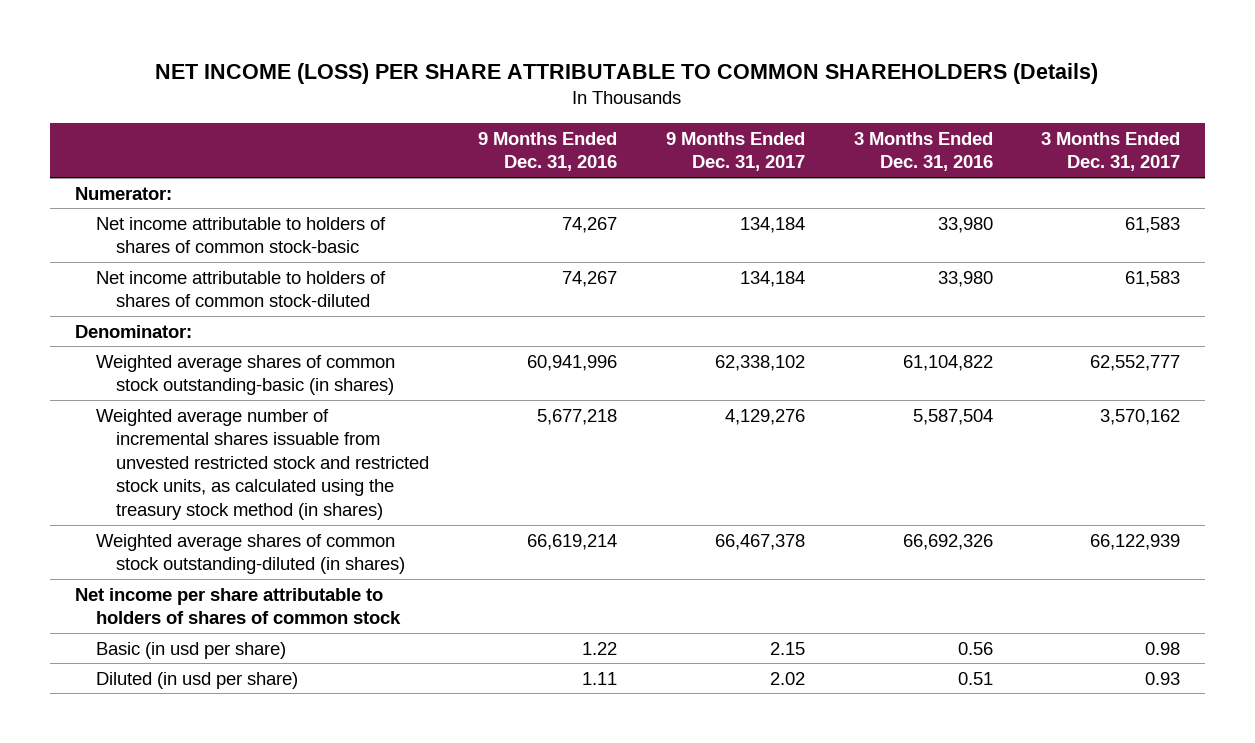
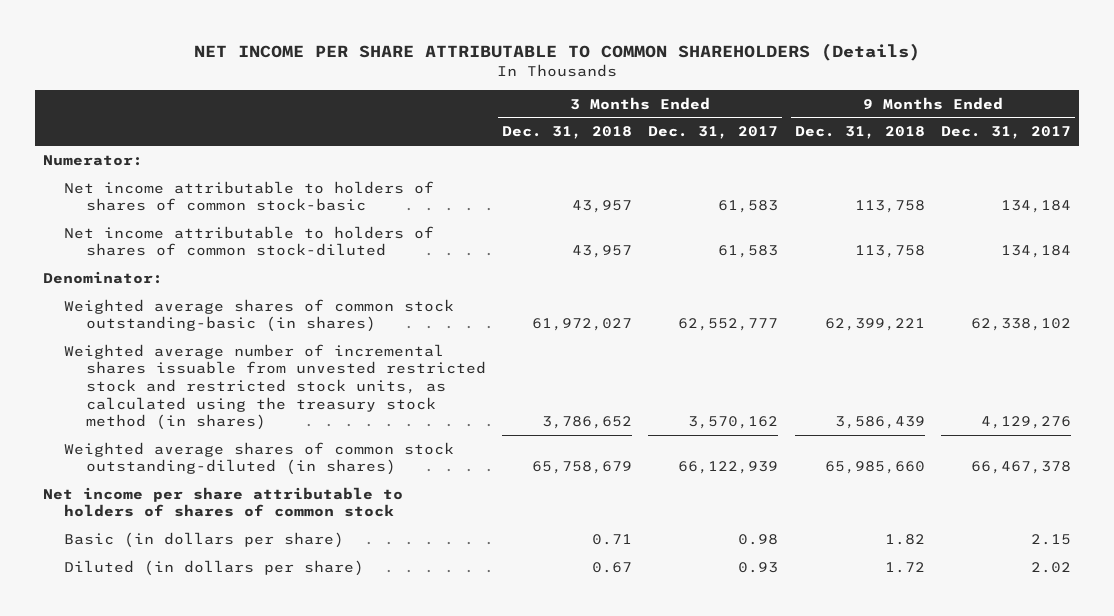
[155,63,1099,85] NET INCOME (LOSS) PER SHARE ATTRIBUTABLE TO COMMON SHAREHOLDERS (Details) -> [194,42,921,61] NET INCOME PER SHARE ATTRIBUTABLE TO COMMON SHAREHOLDERS (Details)
[478,131,618,172] 9 Months Ended Dec. 31, 2016 -> none
[853,131,993,172] 3 Months Ended Dec. 31, 2016 -> none
none -> [502,126,633,140] Dec. 31, 2018
none -> [794,126,925,140] Dec. 31, 2018
[95,641,286,659] Basic (in usd per share) -> [64,531,345,548] Basic (in dollars per share)
[95,671,298,689] Diluted (in usd per share) -> [64,559,365,576] Diluted (in dollars per share)

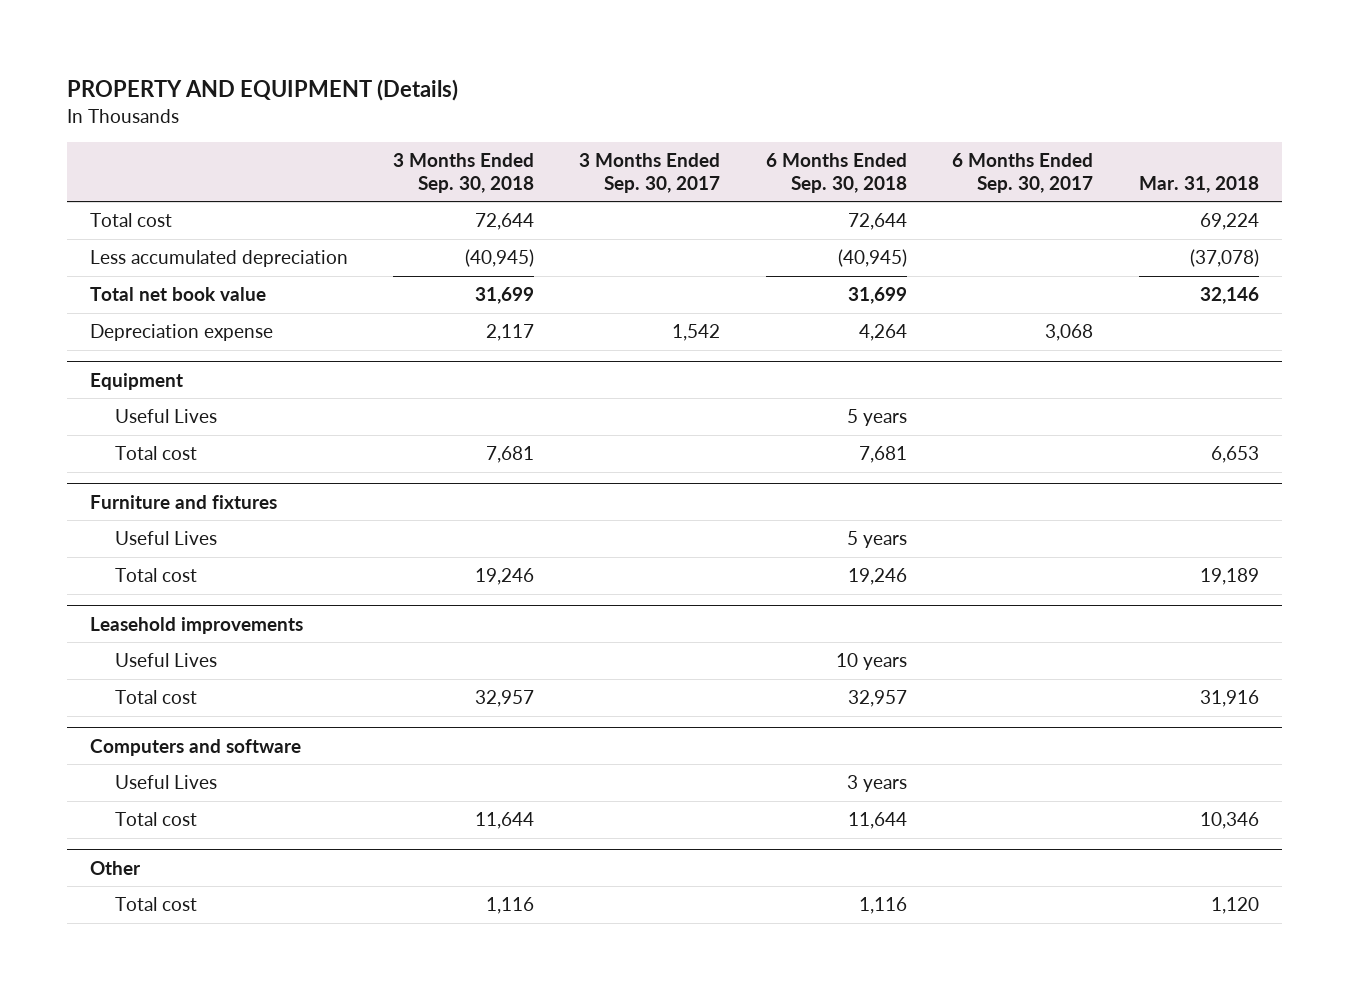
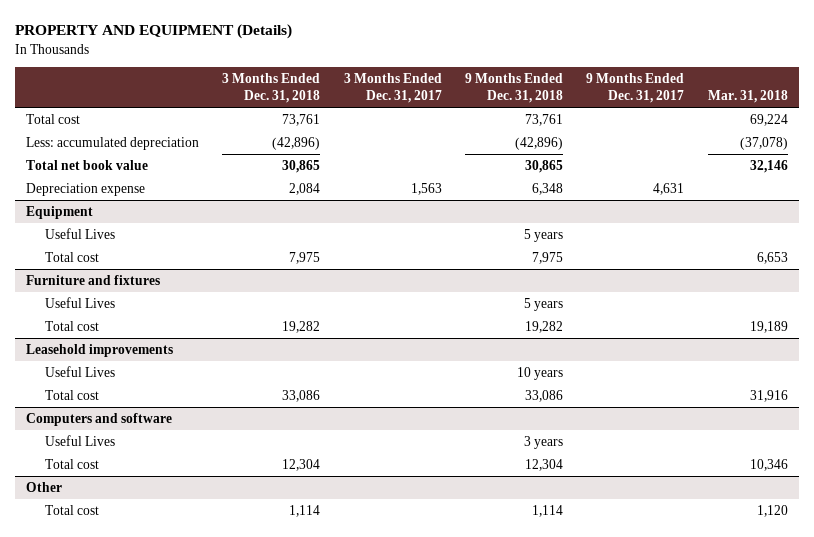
[393,153,535,194] 3 Months Ended Sep. 30, 2018 -> none
[579,153,721,194] 3 Months Ended Sep. 30, 2017 -> none
[765,153,907,194] 6 Months Ended Sep. 30, 2018 -> none
[952,153,1094,194] 6 Months Ended Sep. 30, 2017 -> none
none -> [222,73,321,103] 3 Months Ended Dec. 31, 2018
none -> [343,73,442,103] 3 Months Ended Dec. 31, 2017
none -> [465,73,564,103] 9 Months Ended Dec. 31, 2018
none -> [586,73,685,103] 9 Months Ended Dec. 31, 2017
[89,250,348,268] Less accumulated depreciation -> [26,137,200,151] Less: accumulated depreciation

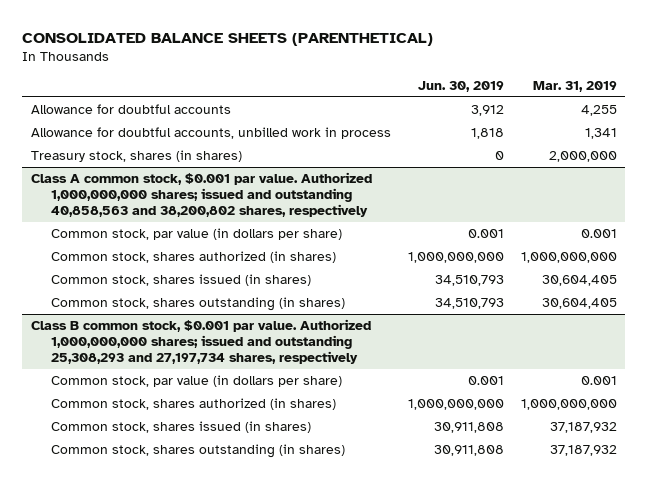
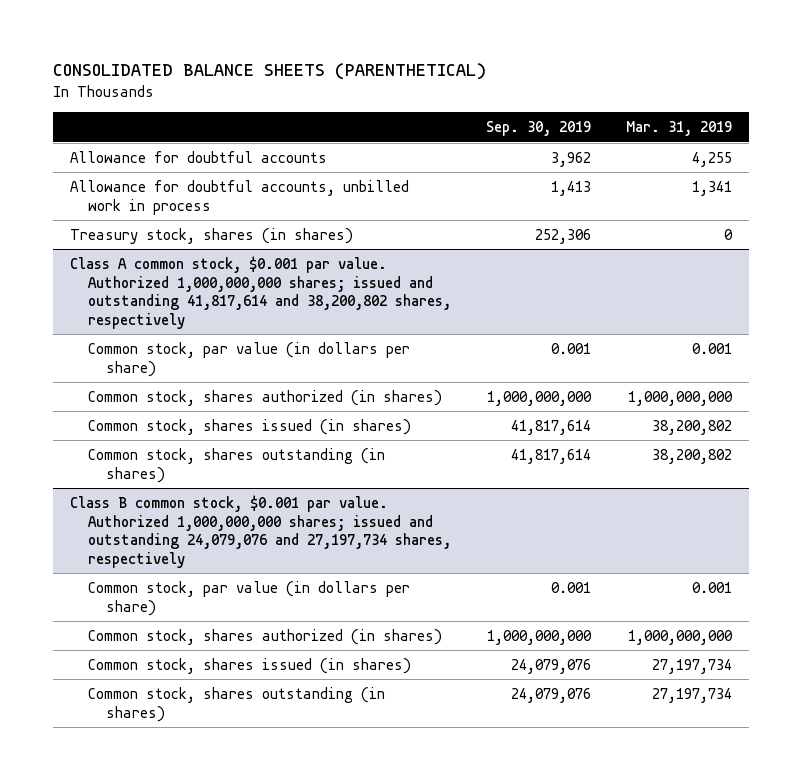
[417,81,504,93] Jun. 30, 2019 -> none
none -> [485,121,591,137] Sep. 30, 2019
[548,150,617,162] 2,000,000 -> [723,228,733,240] 0
[30,171,372,217] Class A common stock, $0.001 par value. Authorized 1,000,000,000 shares; issued and outstanding 40,858,563 and 38,200,802 shares, respectively -> [70,255,452,330] Class A common stock, $0.001 par value. Authorized 1,000,000,000 shares; issued and outstanding 41,817,614 and 38,200,802 shares, respectively
[541,274,617,286] 30,604,405 -> [651,419,732,435] 38,200,802
[541,297,617,309] 30,604,405 -> [651,448,732,464] 38,200,802
[30,318,371,364] Class B common stock, $0.001 par value. Authorized 1,000,000,000 shares; issued and outstanding 25,308,293 and 27,197,734 shares, respectively -> [70,494,452,569] Class B common stock, $0.001 par value. Authorized 1,000,000,000 shares; issued and outstanding 24,079,076 and 27,197,734 shares, respectively
[549,421,617,433] 37,187,932 -> [651,658,732,674] 27,197,734
[549,444,617,456] 37,187,932 -> [651,687,732,703] 27,197,734

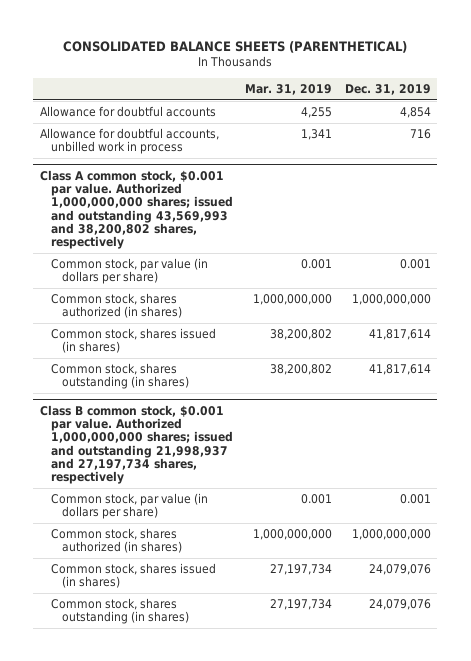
[485,121,591,137] Sep. 30, 2019 -> none
none -> [344,83,431,95] Dec. 31, 2019
[70,227,354,244] Treasury stock, shares (in shares) -> none
[70,255,452,330] Class A common stock, $0.001 par value. Authorized 1,000,000,000 shares; issued and outstanding 41,817,614 and 38,200,802 shares, respectively -> [39,169,233,250] Class A common stock, $0.001 par value. Authorized 1,000,000,000 shares; issued and outstanding 43,569,993 and 38,200,802 shares, respectively
[70,494,452,569] Class B common stock, $0.001 par value. Authorized 1,000,000,000 shares; issued and outstanding 24,079,076 and 27,197,734 shares, respectively -> [39,404,233,485] Class B common stock, $0.001 par value. Authorized 1,000,000,000 shares; issued and outstanding 21,998,937 and 27,197,734 shares, respectively

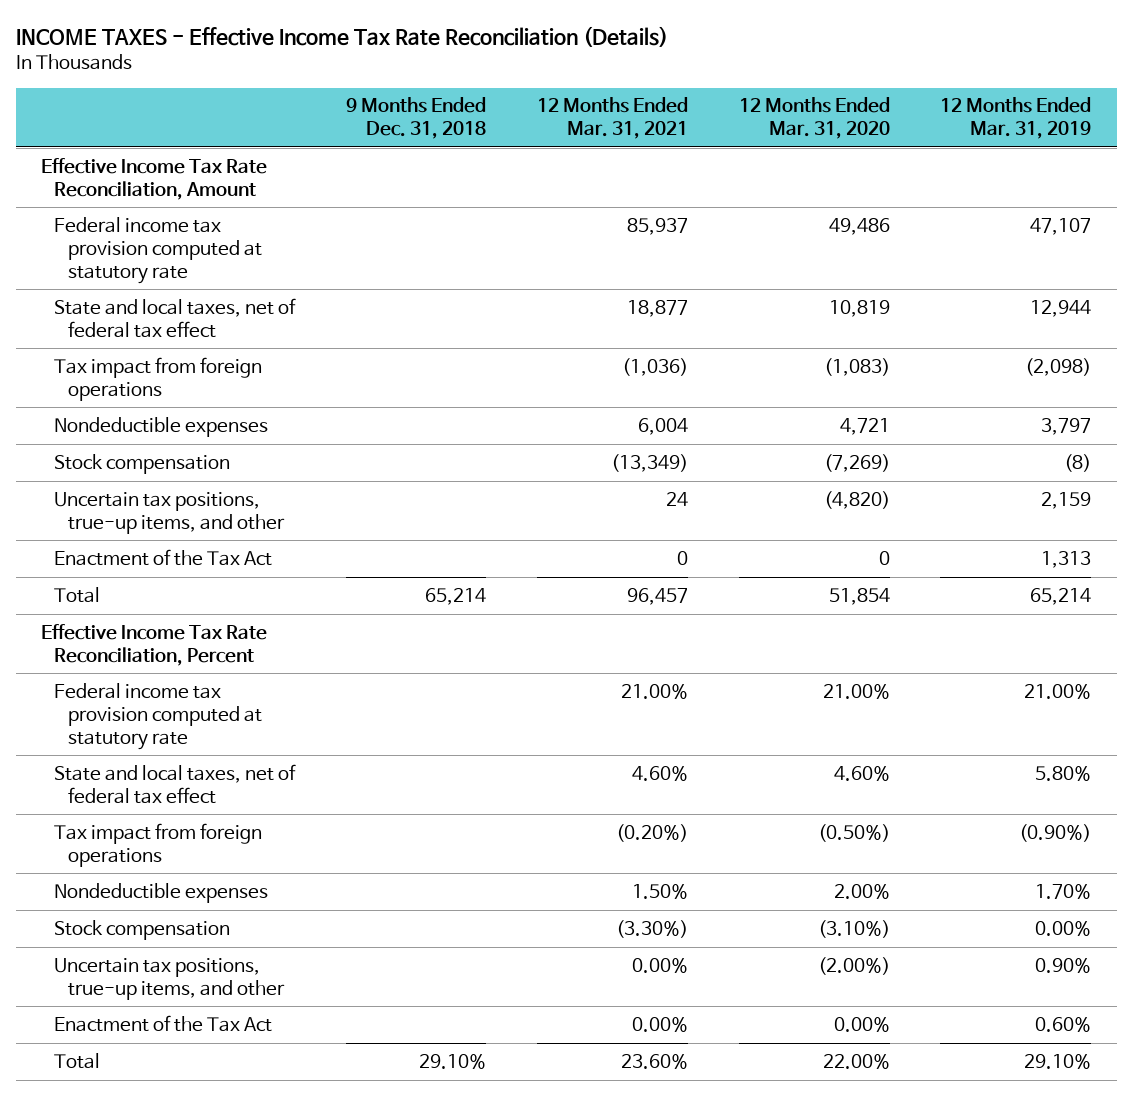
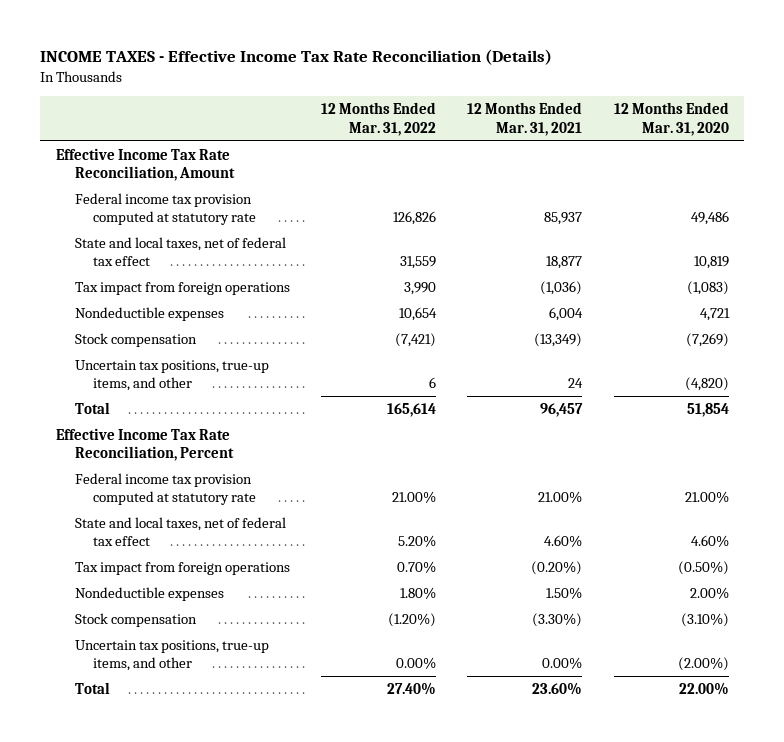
[346,97,487,140] 9 Months Ended Dec. 31, 2018 -> none
[940,97,1092,140] 12 Months Ended Mar. 31, 2019 -> none
none -> [320,102,436,136] 12 Months Ended Mar. 31, 2022
[54,548,273,566] Enactment of the Tax Act -> none
[54,1014,273,1032] Enactment of the Tax Act -> none

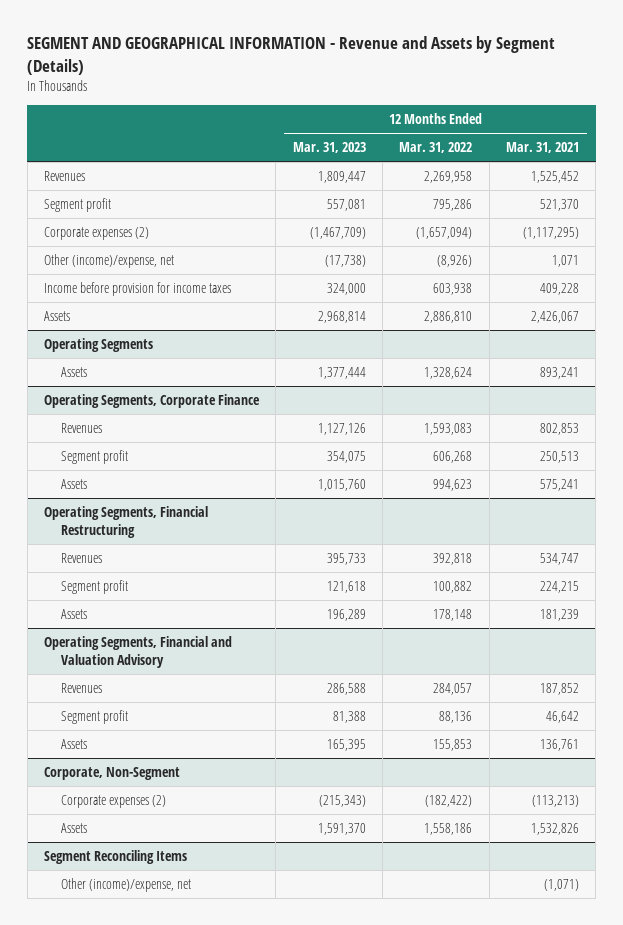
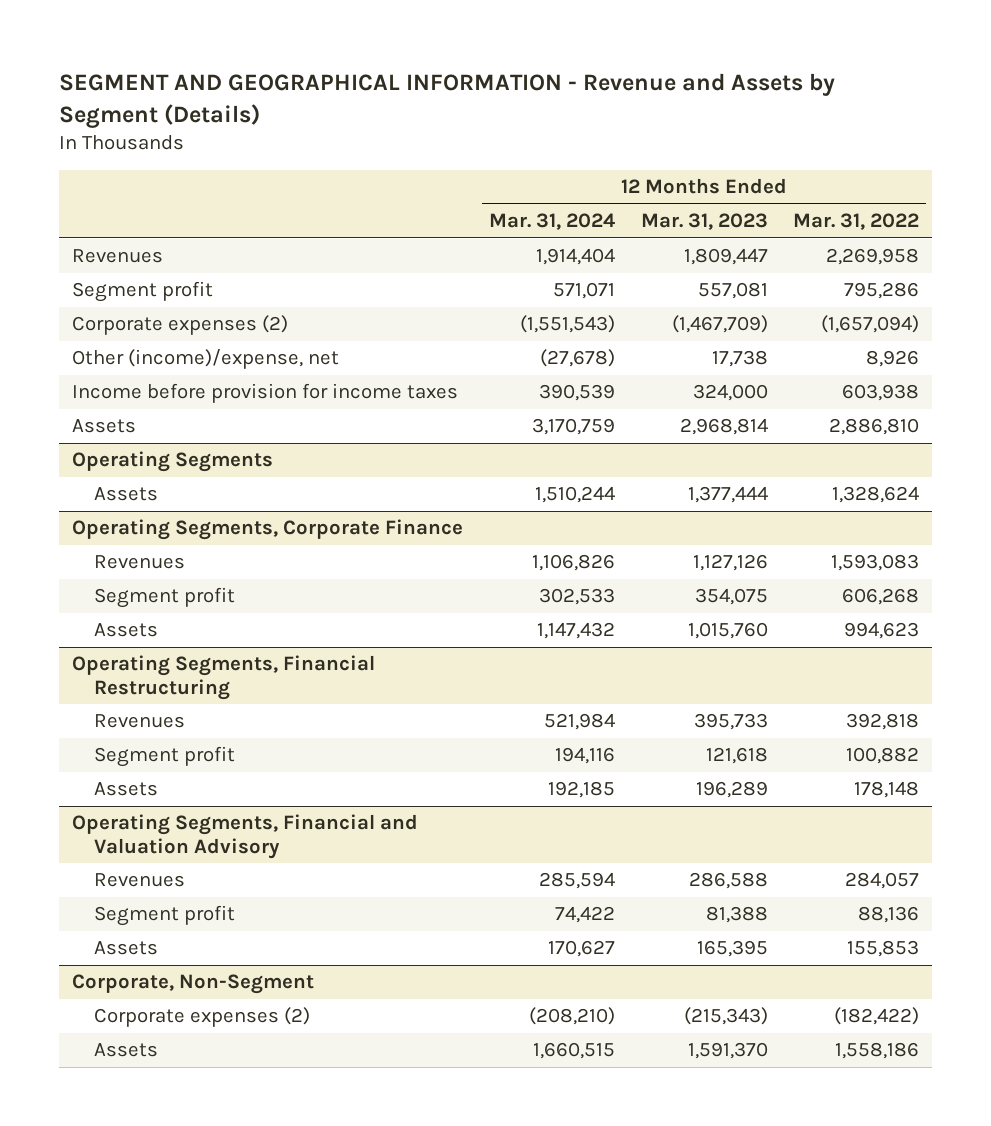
[505,142,579,154] Mar. 31, 2021 -> none
none -> [488,213,615,231] Mar. 31, 2024
[324,255,366,268] (17,738) -> [711,350,768,368] 17,738
[437,255,473,268] (8,926) -> [866,350,920,368] 8,926
[44,850,188,865] Segment Reconciling Items -> none
[60,878,191,893] Other (income)/expense, net -> none

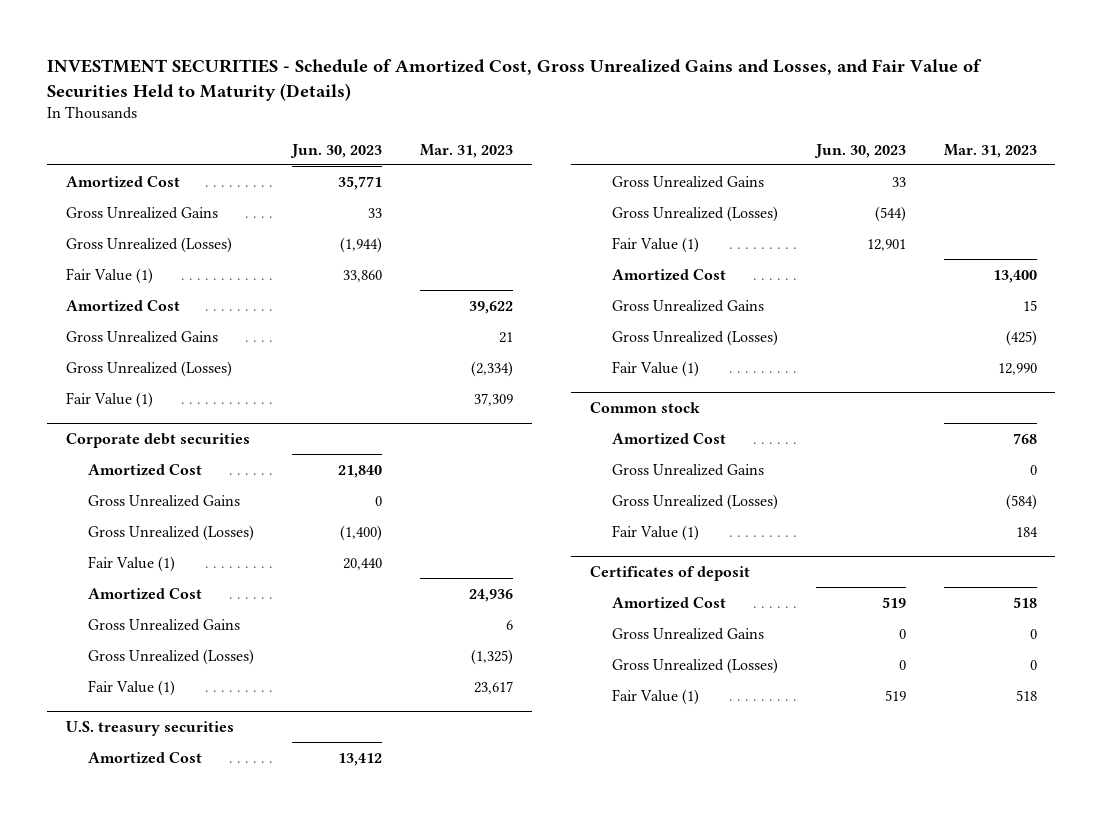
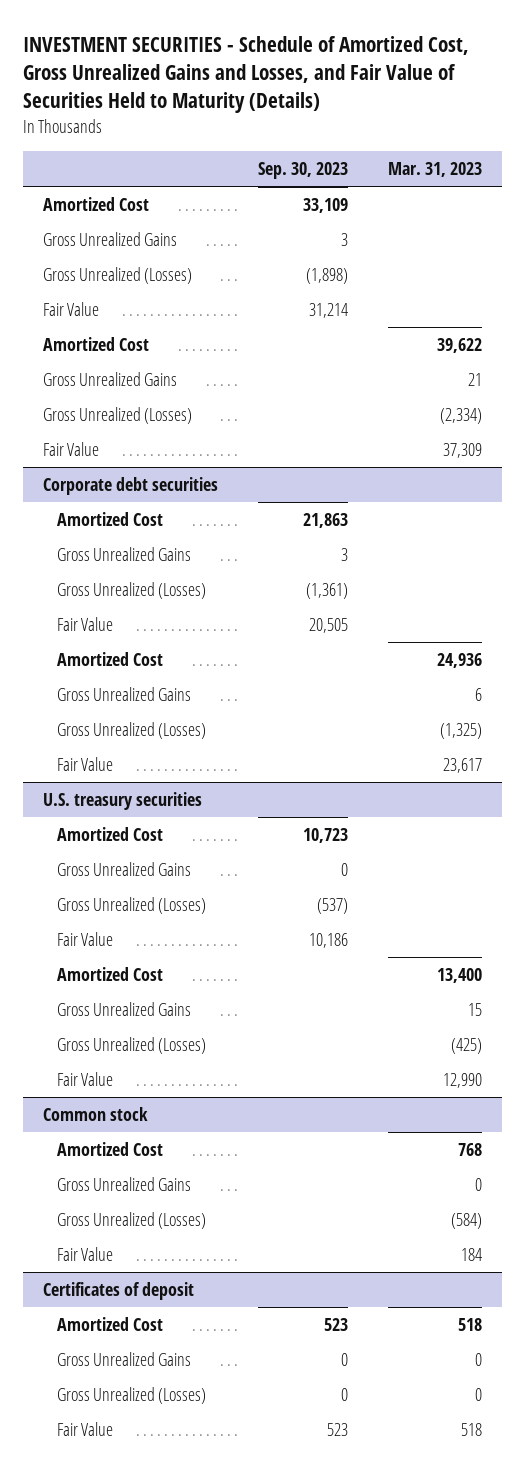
[289,143,382,158] Jun. 30, 2023 -> none
none -> [258,161,349,179] Sep. 30, 2023
[66,267,154,284] Fair Value (1) -> [43,302,100,317] Fair Value
[66,391,154,408] Fair Value (1) -> [43,442,100,457] Fair Value
[88,555,176,572] Fair Value (1) -> [56,617,113,632] Fair Value
[88,679,176,696] Fair Value (1) -> [56,757,113,772] Fair Value
[612,236,700,253] Fair Value (1) -> [56,932,113,947] Fair Value
[612,360,700,377] Fair Value (1) -> [56,1072,113,1087] Fair Value
[612,524,700,541] Fair Value (1) -> [56,1247,113,1262] Fair Value
[612,688,700,705] Fair Value (1) -> [56,1422,113,1437] Fair Value

